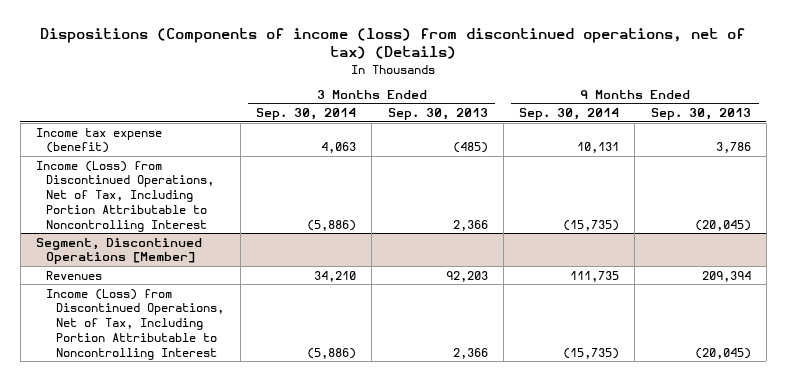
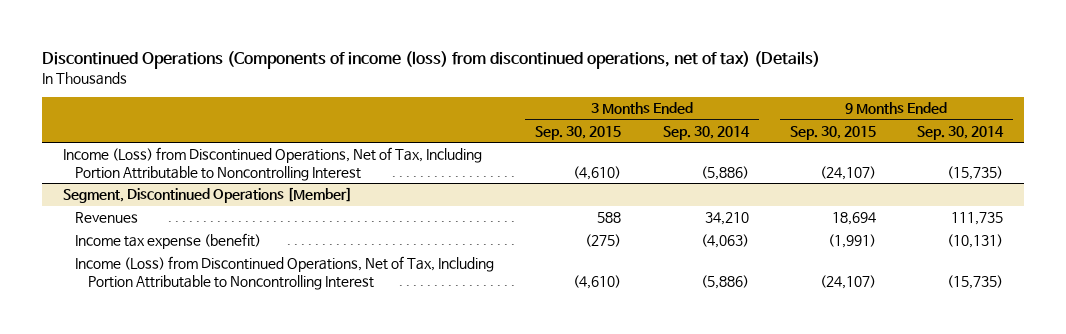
[40,27,746,60] Dispositions (Components of income (loss) from discontinued operations, net of tax) (Details) -> [42,50,821,69] Discontinued Operations (Components of income (loss) from discontinued operations, net of tax) (Details)
[387,108,488,121] Sep. 30, 2013 -> none
[650,108,751,121] Sep. 30, 2013 -> none
none -> [535,125,622,140] Sep. 30, 2015
none -> [789,125,876,140] Sep. 30, 2015
[35,127,162,154] Income tax expense (benefit) -> none
none -> [75,233,262,250] Income tax expense (benefit)

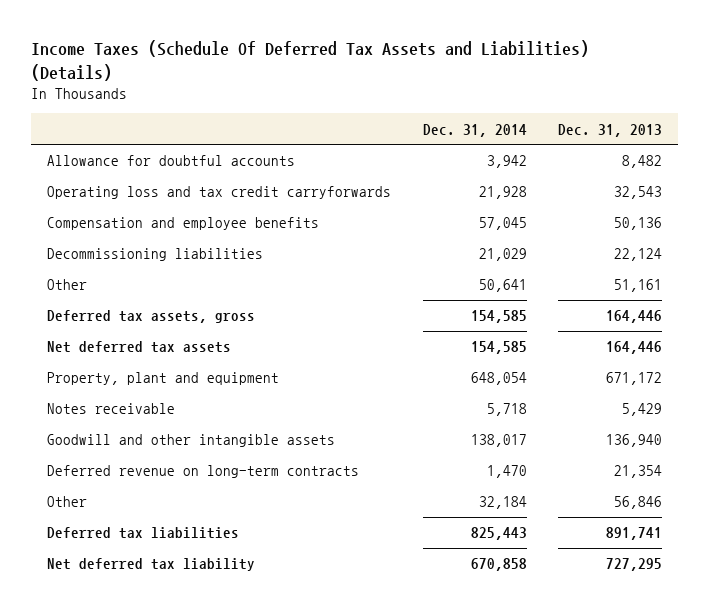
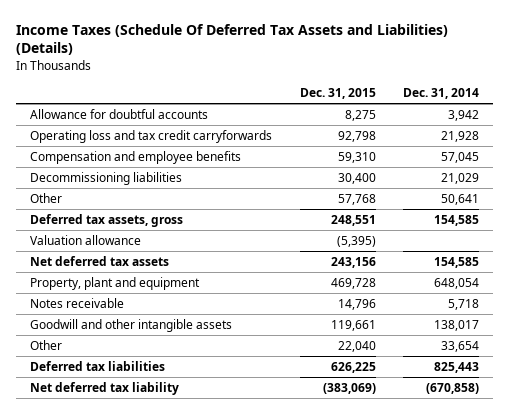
[558,123,663,137] Dec. 31, 2013 -> none
none -> [299,87,376,99] Dec. 31, 2015
none -> [29,235,141,246] Valuation allowance
[46,465,359,479] Deferred revenue on long-term contracts -> none
[478,496,527,510] 32,184 -> [441,341,480,353] 33,654
[470,558,527,572] 670,858 -> [426,383,480,395] (670,858)

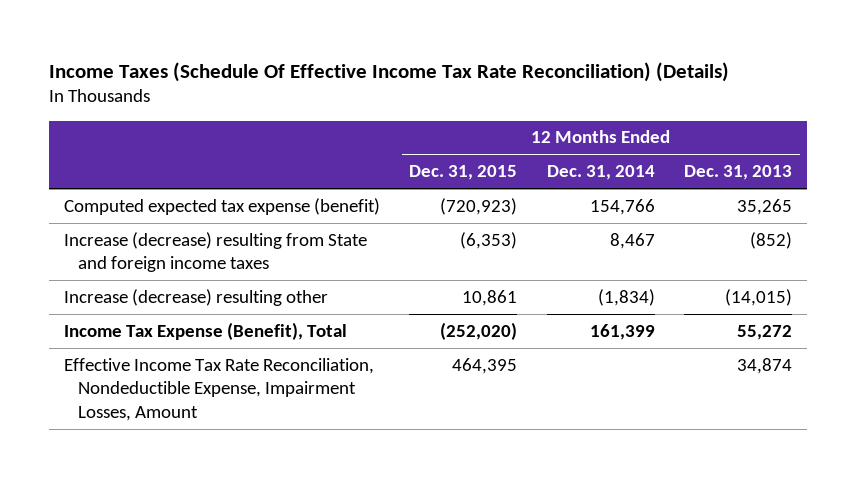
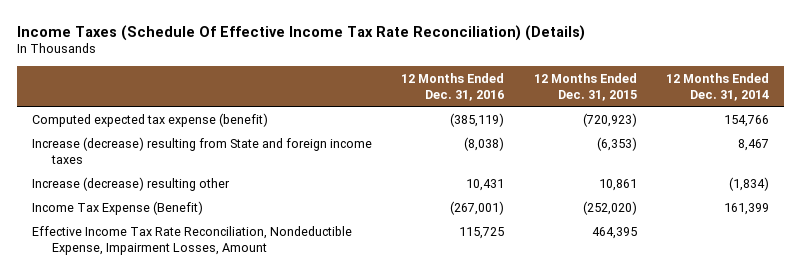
[684,165,793,181] Dec. 31, 2013 -> none
none -> [401,72,505,101] 12 Months Ended Dec. 31, 2016
[63,321,347,340] Income Tax Expense (Benefit), Total -> [31,200,203,215] Income Tax Expense (Benefit)

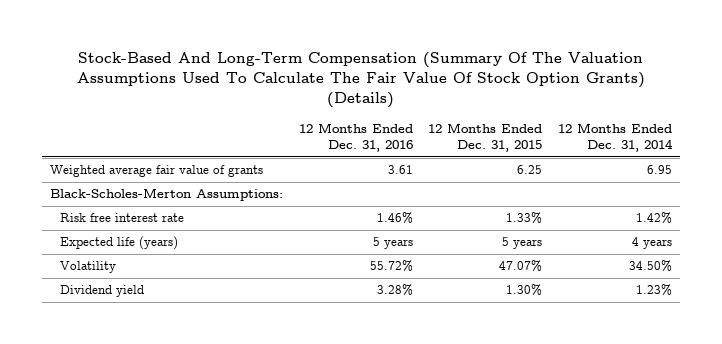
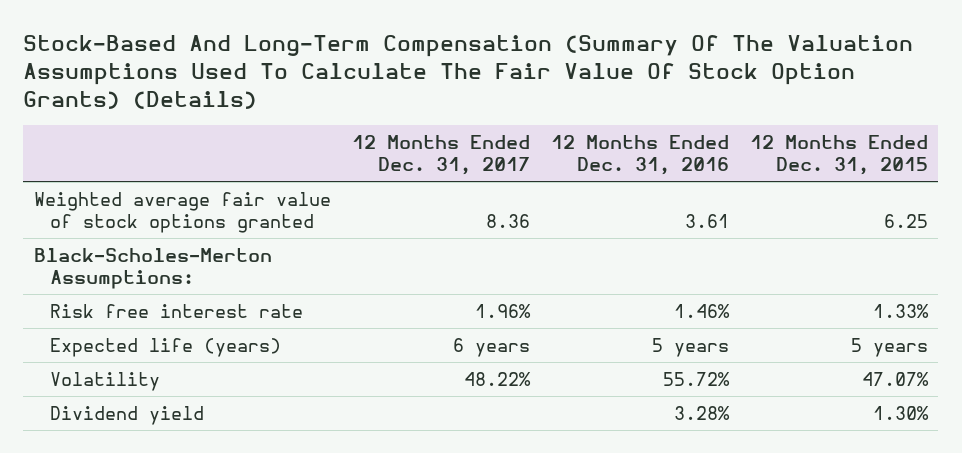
[557,122,673,153] 12 Months Ended Dec. 31, 2014 -> none
none -> [351,134,530,175] 12 Months Ended Dec. 31, 2017
[49,165,263,178] Weighted average fair value of grants -> [33,191,331,234] Weighted average fair value of stock options granted

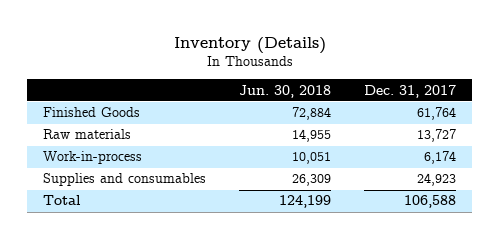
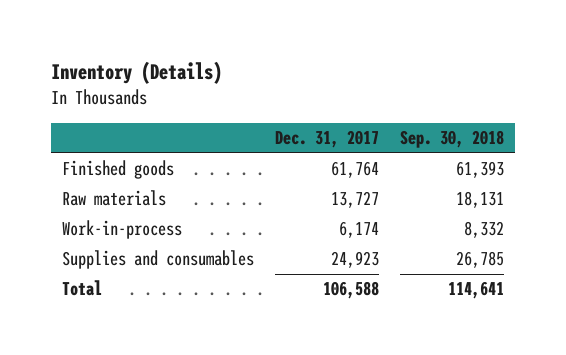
[239,84,332,98] Jun. 30, 2018 -> none
none -> [400,130,505,149] Sep. 30, 2018
[43,107,141,118] Finished Goods -> [61,160,174,180] Finished goods

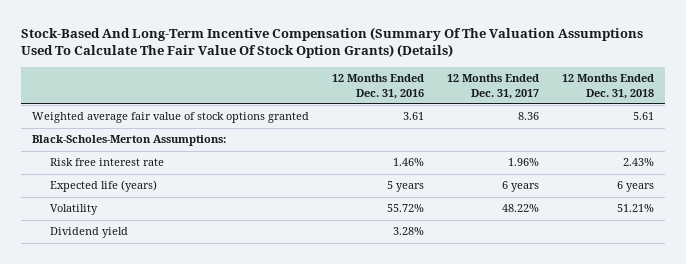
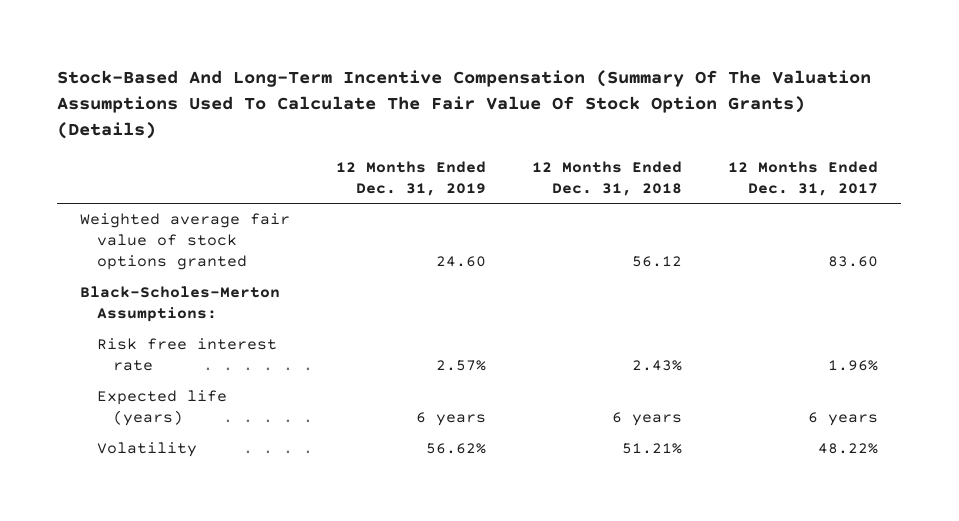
[331,74,424,99] 12 Months Ended Dec. 31, 2016 -> none
none -> [336,161,487,196] 12 Months Ended Dec. 31, 2019
[517,112,539,121] 8.36 -> [828,256,879,268] 83.60
[632,112,654,121] 5.61 -> [632,256,683,268] 56.12
[49,227,128,239] Dividend yield -> none

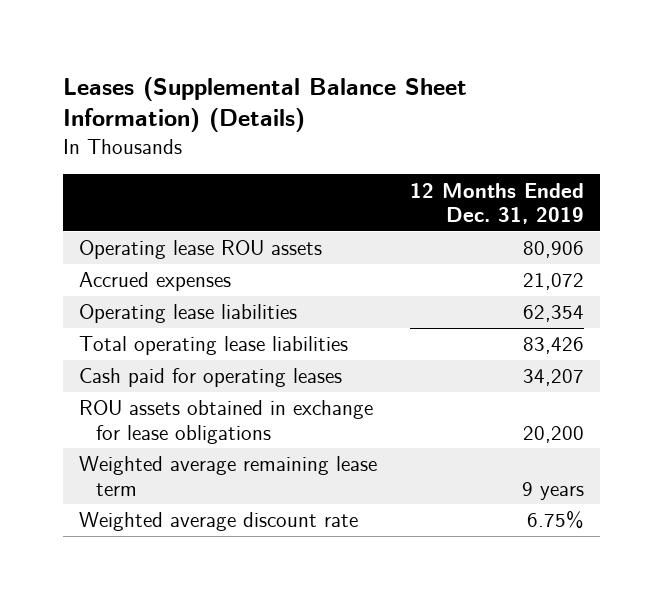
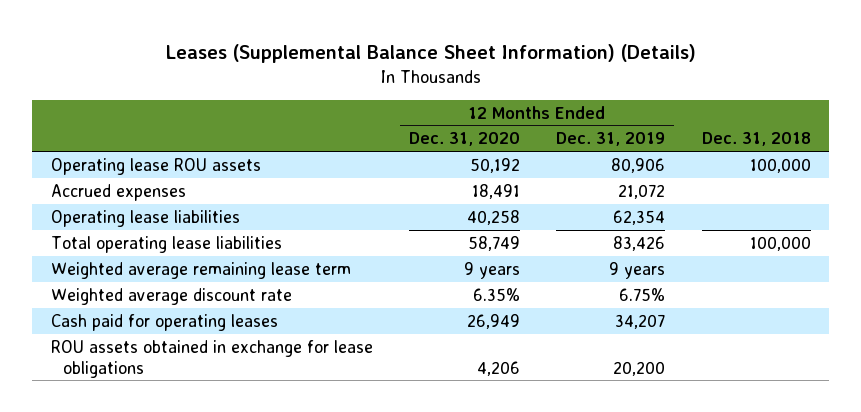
none -> [409,132,521,147] Dec. 31, 2020
none -> [701,132,811,147] Dec. 31, 2018
[79,368,343,388] Cash paid for operating leases -> [50,313,278,331] Cash paid for operating leases
[79,400,374,444] ROU assets obtained in exchange for lease obligations -> [50,339,373,378] ROU assets obtained in exchange for lease obligations

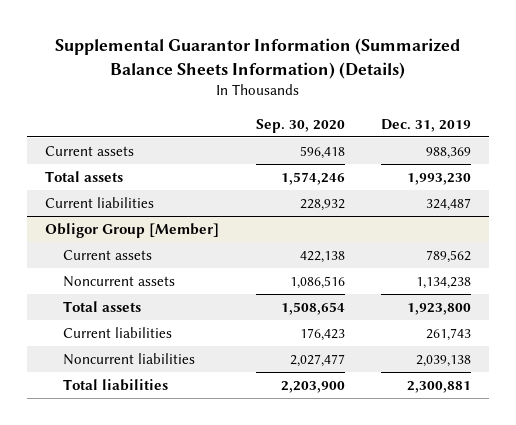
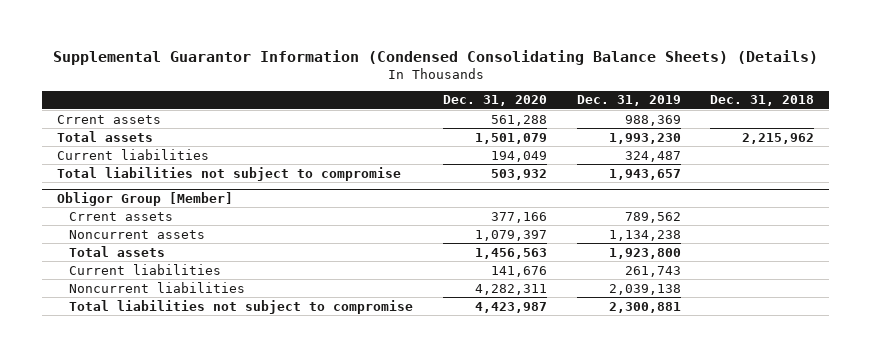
[55,38,461,79] Supplemental Guarantor Information (Summarized Balance Sheets Information) (Details) -> [52,49,818,65] Supplemental Guarantor Information (Condensed Consolidating Balance Sheets) (Details)
[255,118,345,133] Sep. 30, 2020 -> none
none -> [442,95,547,107] Dec. 31, 2020
none -> [710,95,815,107] Dec. 31, 2018
[45,146,135,157] Current assets -> [57,114,162,124] Crrent assets
none -> [57,166,402,181] Total liabilities not subject to compromise
[62,250,152,261] Current assets -> [68,211,173,221] Crrent assets
[62,379,168,392] Total liabilities -> [68,299,413,314] Total liabilities not subject to compromise

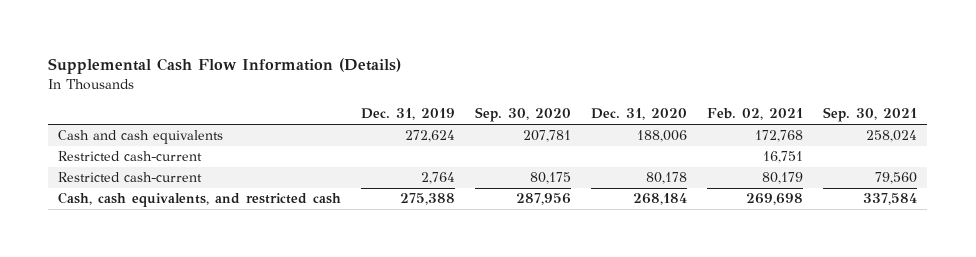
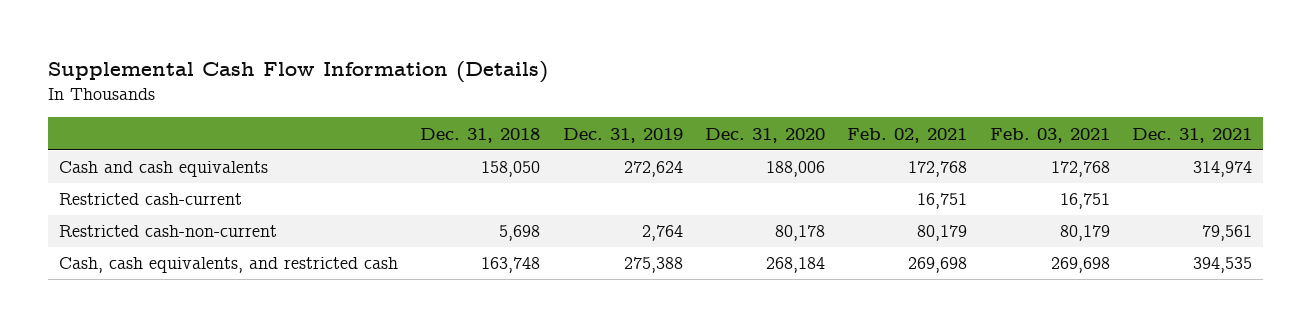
[475,107,572,123] Sep. 30, 2020 -> none
[823,107,918,123] Sep. 30, 2021 -> none
none -> [420,127,541,143] Dec. 31, 2018
none -> [989,127,1110,143] Feb. 03, 2021
none -> [1132,127,1253,143] Dec. 31, 2021
[58,172,203,183] Restricted cash-current -> [59,225,278,238] Restricted cash-non-current

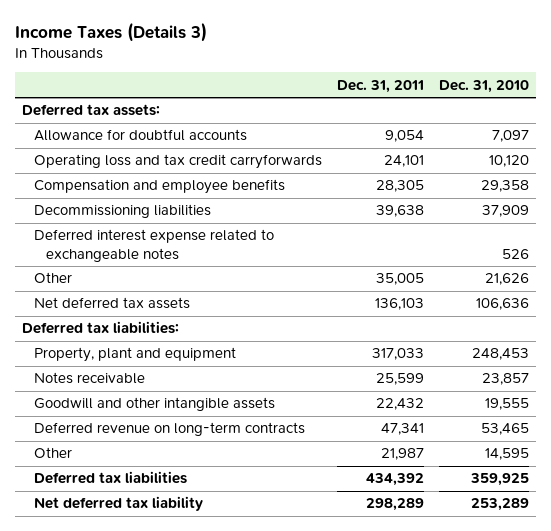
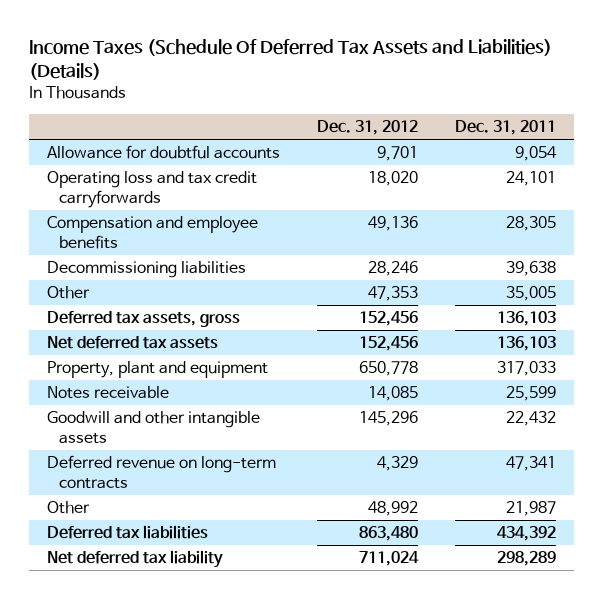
[14,21,207,42] Income Taxes (Details 3) -> [28,39,552,81] Income Taxes (Schedule Of Deferred Tax Assets and Liabilities) (Details)
[438,79,529,93] Dec. 31, 2010 -> none
none -> [316,120,418,136] Dec. 31, 2012
[22,104,161,117] Deferred tax assets: -> none
[34,229,275,262] Deferred interest expense related to exchangeable notes -> none
none -> [47,311,241,328] Deferred tax assets, gross
[22,321,180,335] Deferred tax liabilities: -> none

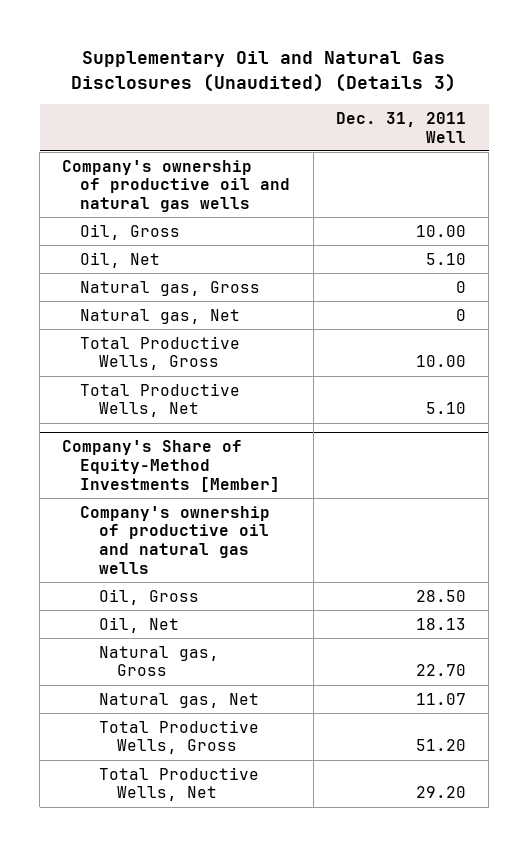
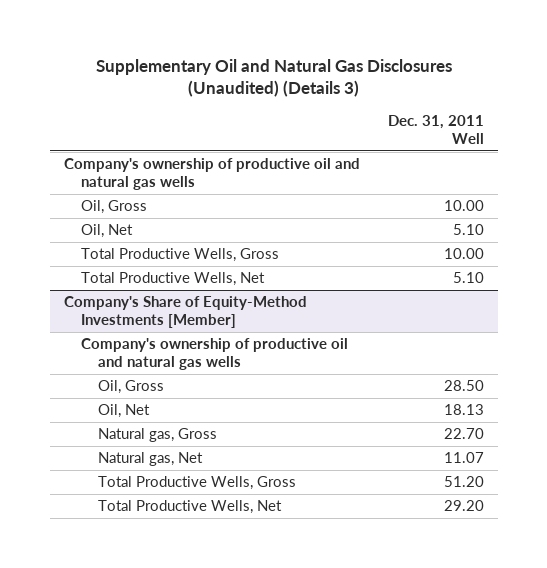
[80,280,261,296] Natural gas, Gross -> none
[80,308,241,324] Natural gas, Net -> none

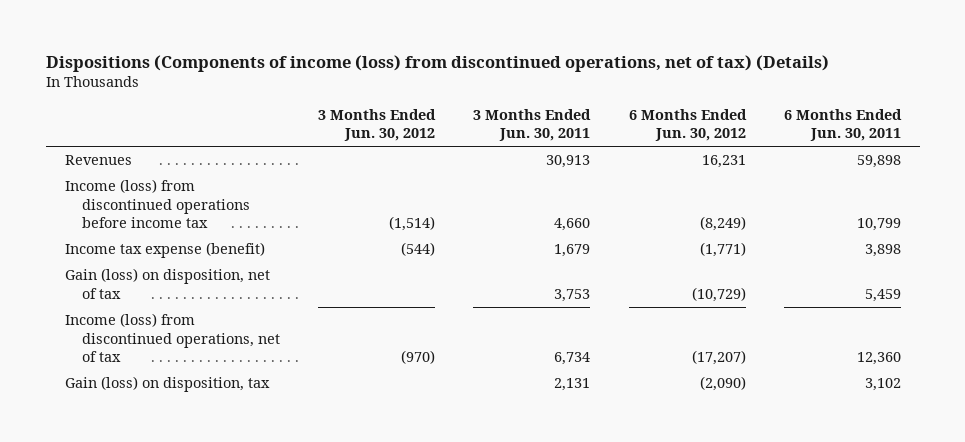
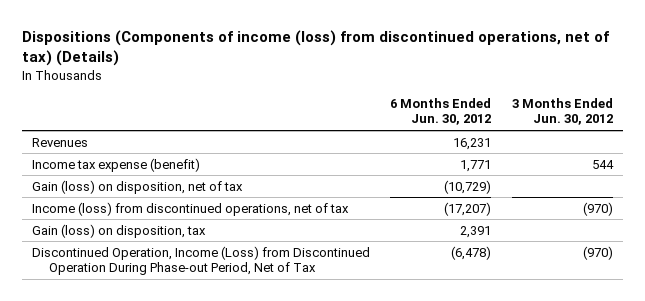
[473,108,592,142] 3 Months Ended Jun. 30, 2011 -> none
[783,108,902,142] 6 Months Ended Jun. 30, 2011 -> none
[64,179,251,229] Income (loss) from discontinued operations before income tax -> none
[401,242,436,257] (544) -> [591,159,614,169] 544
[699,242,746,258] (1,771) -> [460,159,492,172] 1,771
[699,376,746,392] (2,090) -> [460,225,492,238] 2,391
none -> [31,245,370,275] Discontinued Operation, Income (Loss) from Discontinued Operation During Phase-out Period, Net of Tax

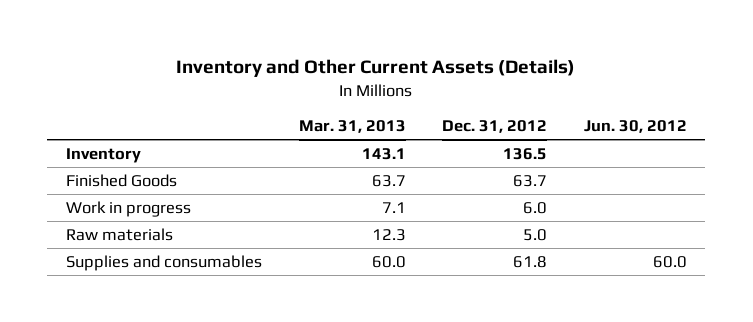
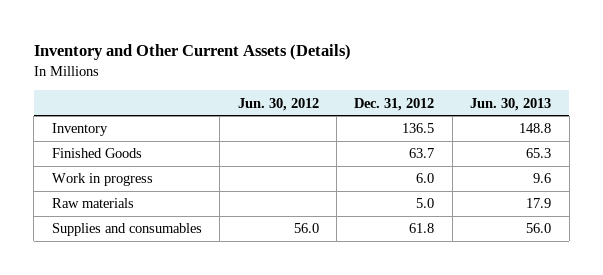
[298,119,406,133] Mar. 31, 2013 -> none
none -> [470,97,552,111] Jun. 30, 2013
[653,255,688,268] 60.0 -> [293,223,319,234] 56.0

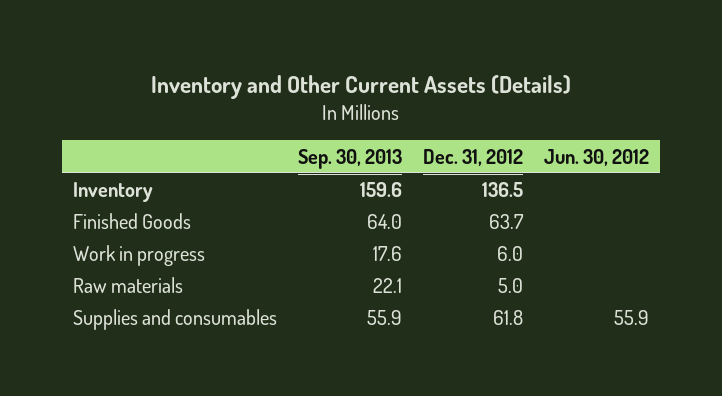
[470,97,552,111] Jun. 30, 2013 -> none
none -> [298,148,403,169] Sep. 30, 2013
[293,223,319,234] 56.0 -> [614,310,650,326] 55.9

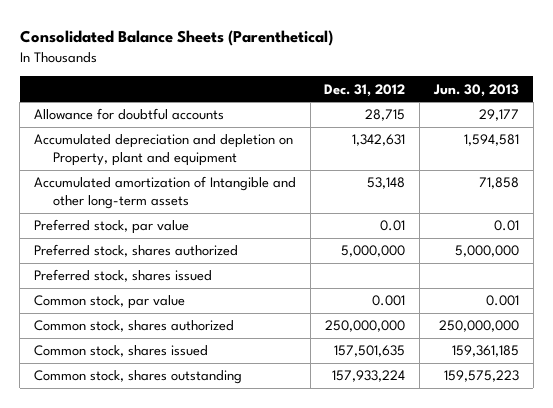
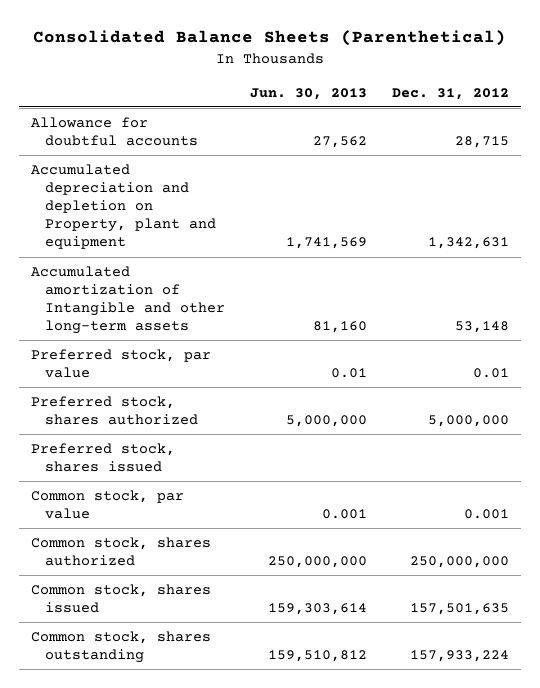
[479,109,520,122] 29,177 -> [312,136,367,149] 27,562
[464,134,520,147] 1,594,581 -> [285,237,367,250] 1,741,569
[479,177,520,190] 71,858 -> [312,321,367,334] 81,160
[452,345,520,358] 159,361,185 -> [267,603,367,616] 159,303,614
[444,370,520,383] 159,575,223 -> [267,650,367,663] 159,510,812

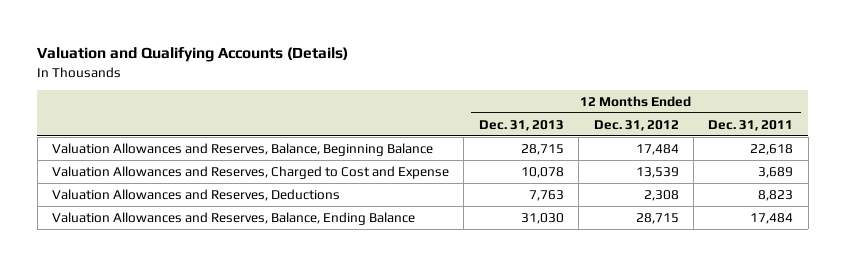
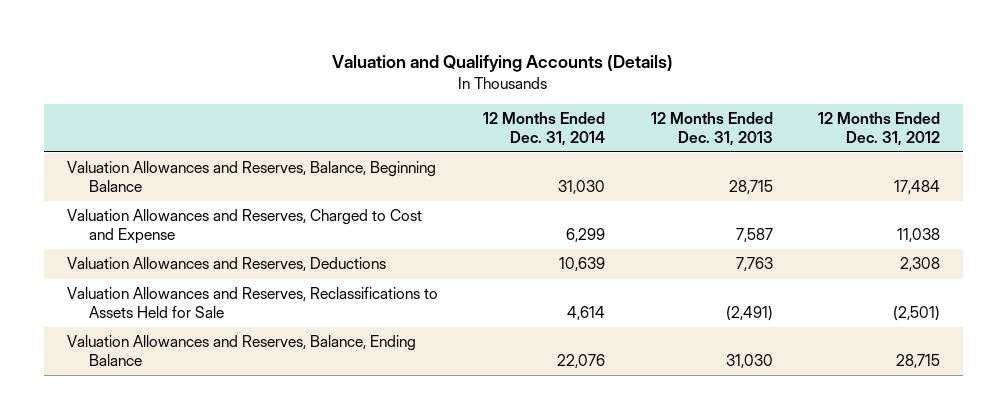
[708,119,794,131] Dec. 31, 2011 -> none
none -> [483,112,606,146] 12 Months Ended Dec. 31, 2014
[520,166,564,178] 10,078 -> [735,227,773,242] 7,587
[635,166,679,178] 13,539 -> [896,227,940,242] 11,038
none -> [66,287,438,318] Valuation Allowances and Reserves, Reclassifications to Assets Held for Sale

